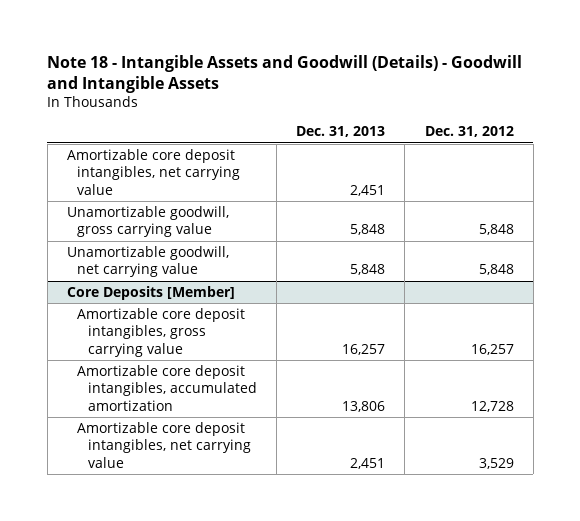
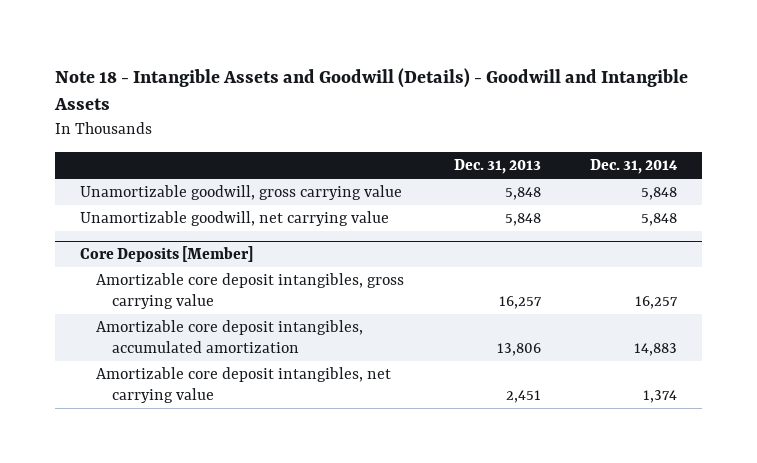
[424,126,514,138] Dec. 31, 2012 -> none
none -> [590,159,679,175] Dec. 31, 2014
[66,148,241,195] Amortizable core deposit intangibles, net carrying value -> none

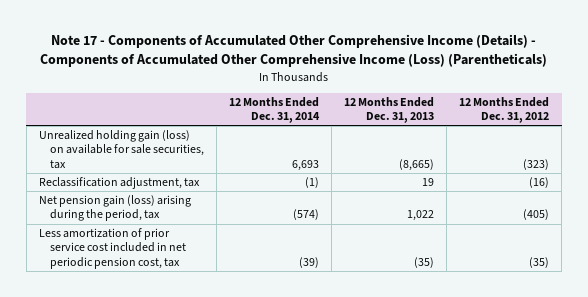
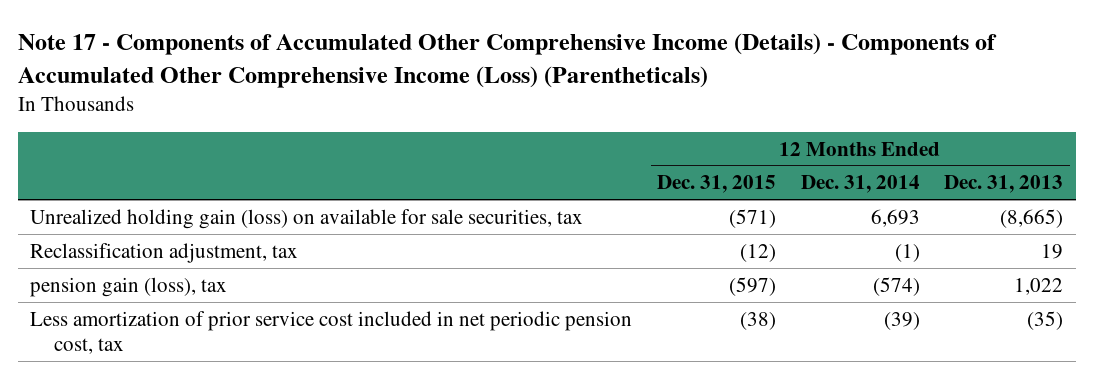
[459,97,550,124] 12 Months Ended Dec. 31, 2012 -> none
none -> [657,175,777,194] Dec. 31, 2015
[38,195,191,222] Net pension gain (loss) arising during the period, tax -> [30,276,228,297] pension gain (loss), tax

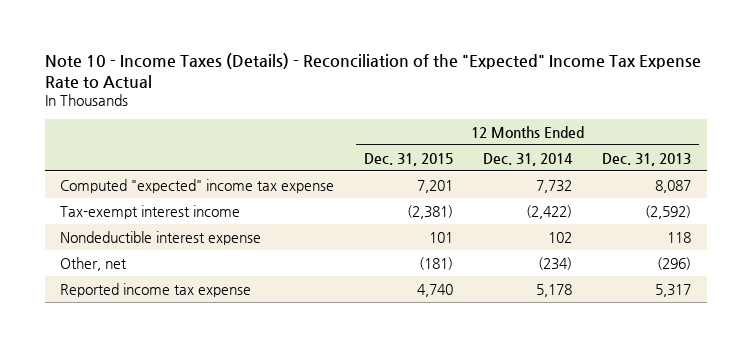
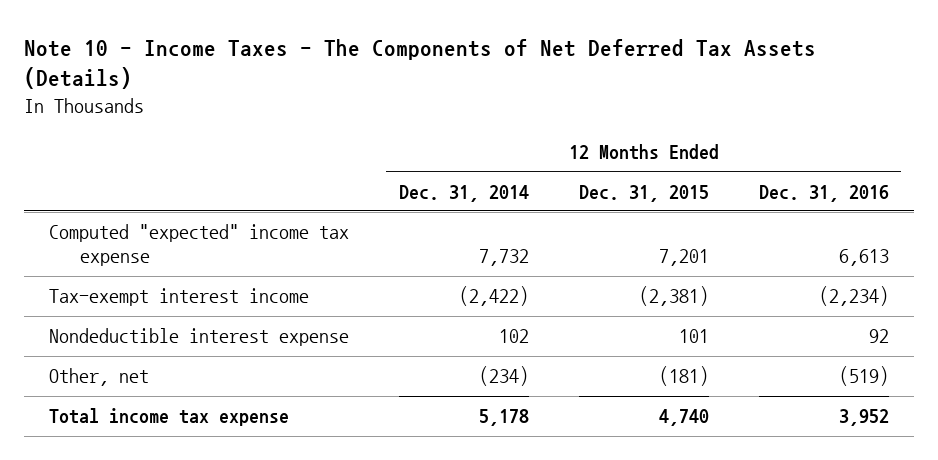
[44,52,701,89] Note 10 - Income Taxes (Details) - Reconciliation of the "Expected" Income Tax Expense Rate to Actual -> [24,38,817,90] Note 10 - Income Taxes - The Components of Net Deferred Tax Assets (Details)
[602,152,692,166] Dec. 31, 2013 -> none
none -> [758,184,889,202] Dec. 31, 2016
[59,282,251,297] Reported income tax expense -> [49,408,290,427] Total income tax expense

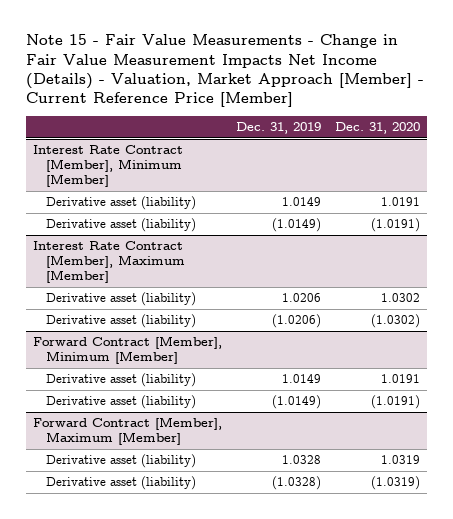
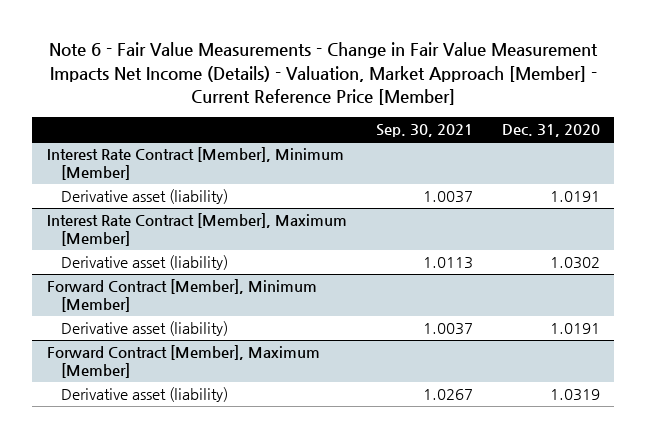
[25,34,424,108] Note 15 - Fair Value Measurements - Change in Fair Value Measurement Impacts Net Income (Details) - Valuation, Market Approach [Member] - Current Reference Price [Member] -> [49,42,599,105] Note 6 - Fair Value Measurements - Change in Fair Value Measurement Impacts Net Income (Details) - Valuation, Market Approach [Member] - Current Reference Price [Member]
[236,122,322,135] Dec. 31, 2019 -> none
none -> [375,124,473,138] Sep. 30, 2021
[45,218,196,233] Derivative asset (liability) -> none
[45,314,196,329] Derivative asset (liability) -> none
[45,395,196,410] Derivative asset (liability) -> none
[45,476,196,491] Derivative asset (liability) -> none

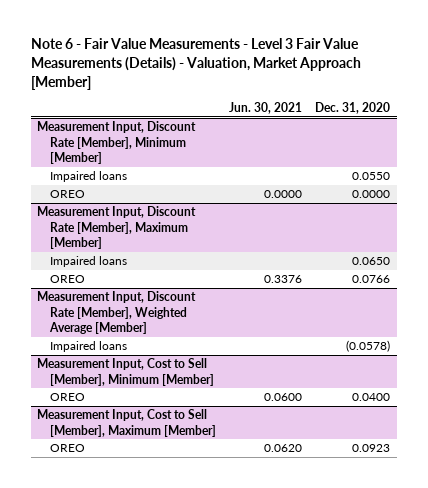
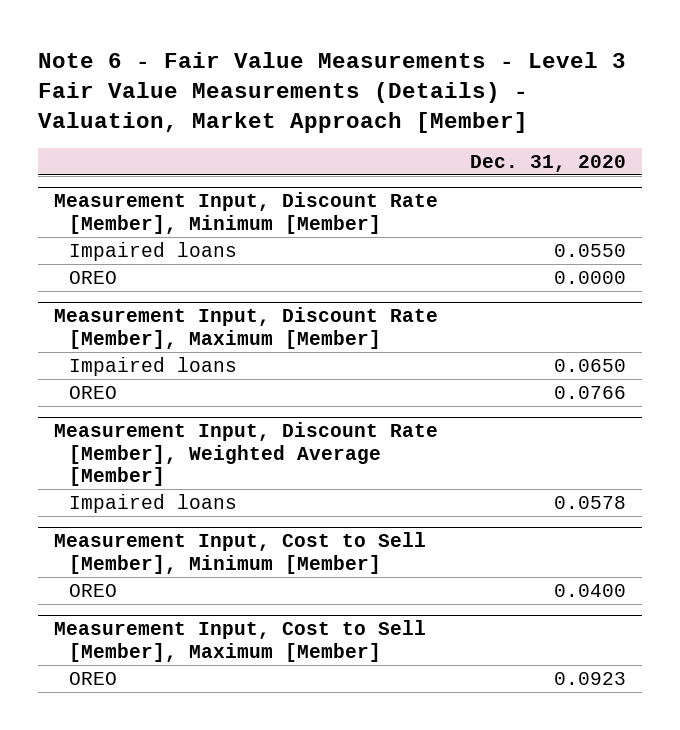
[229,101,303,114] Jun. 30, 2021 -> none
[346,340,391,353] (0.0578) -> [553,496,626,510] 0.0578

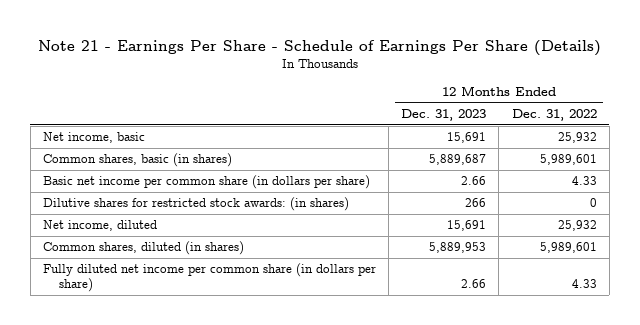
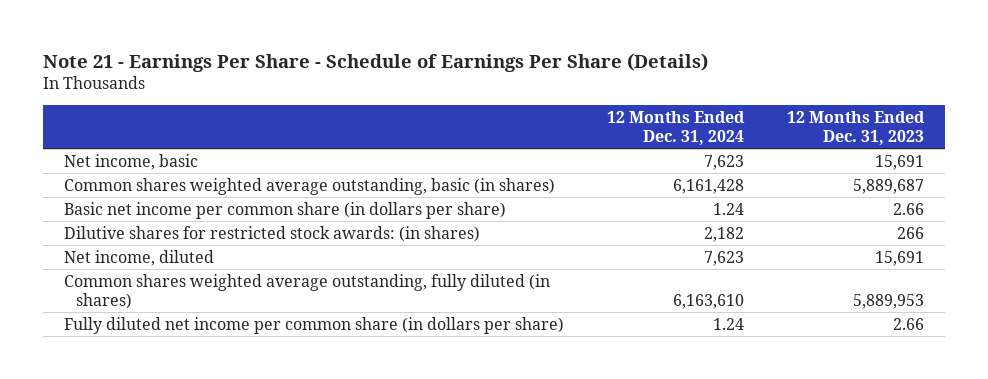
[511,109,597,122] Dec. 31, 2022 -> none
none -> [607,110,746,146] 12 Months Ended Dec. 31, 2024
[43,153,233,168] Common shares, basic (in shares) -> [64,177,556,195] Common shares weighted average outstanding, basic (in shares)
[43,241,245,256] Common shares, diluted (in shares) -> [64,273,551,310] Common shares weighted average outstanding, fully diluted (in shares)

